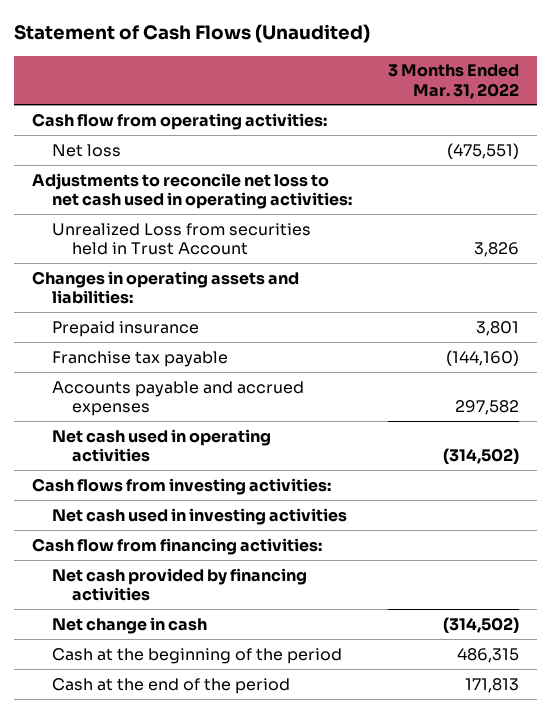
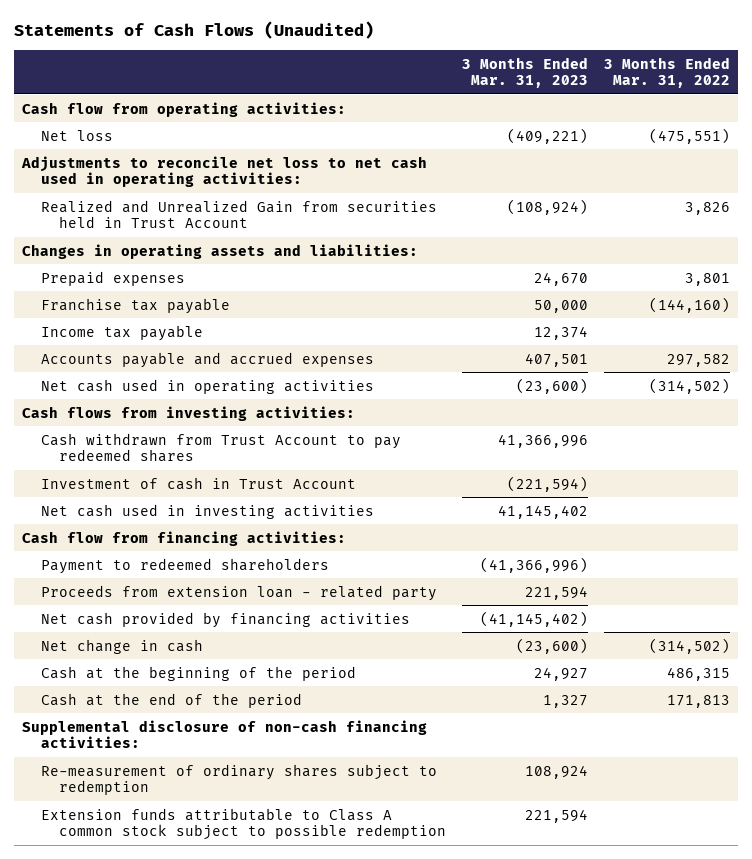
[14,24,371,44] Statement of Cash Flows (Unaudited) -> [14,21,375,40] Statements of Cash Flows (Unaudited)
none -> [462,56,589,89] 3 Months Ended Mar. 31, 2023
[52,222,312,255] Unrealized Loss from securities held in Trust Account -> [40,199,437,228] Realized and Unrealized Gain from securities held in Trust Account
[52,320,200,337] Prepaid insurance -> [40,270,185,286] Prepaid expenses
none -> [40,324,203,341] Income tax payable
none -> [40,432,401,462] Cash withdrawn from Trust Account to pay redeemed shares
none -> [40,476,356,490] Investment of cash in Trust Account
none -> [40,557,329,574] Payment to redeemed shareholders
none -> [40,584,437,601] Proceeds from extension loan - related party
none -> [22,719,428,748] Supplemental disclosure of non-cash financing activities:
none -> [40,763,437,795] Re-measurement of ordinary shares subject to redemption
none -> [40,807,447,840] Extension funds attributable to Class A common stock subject to possible redemption

